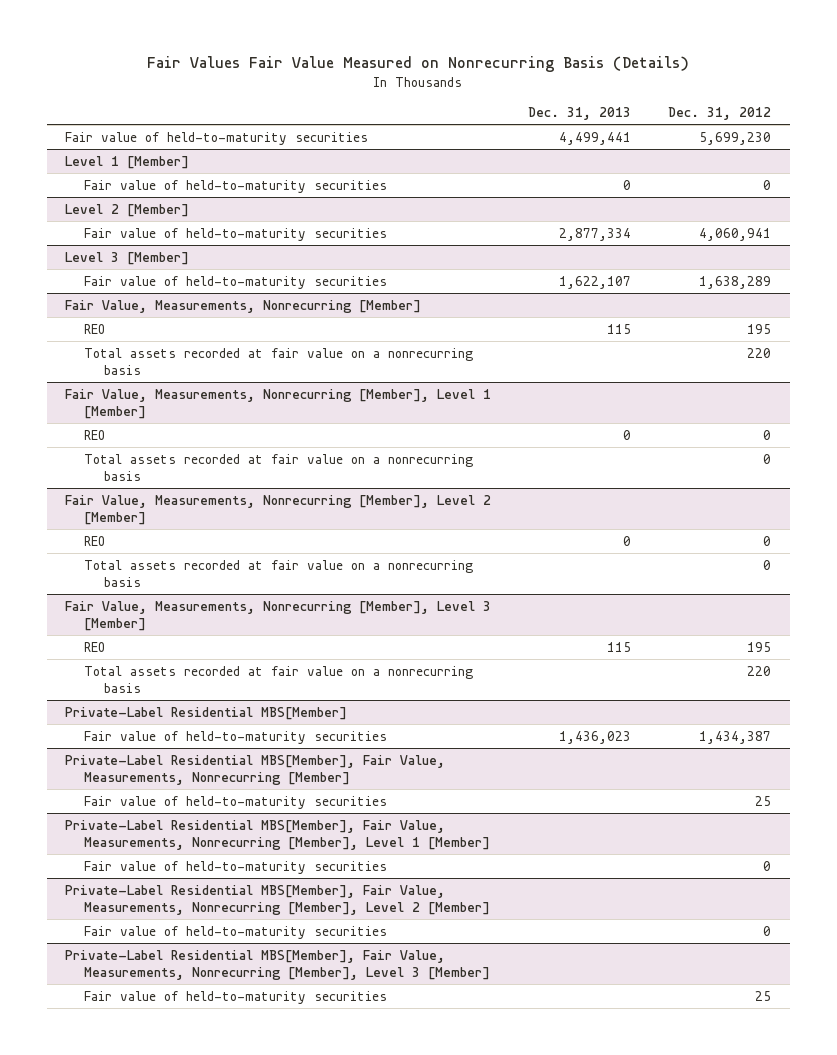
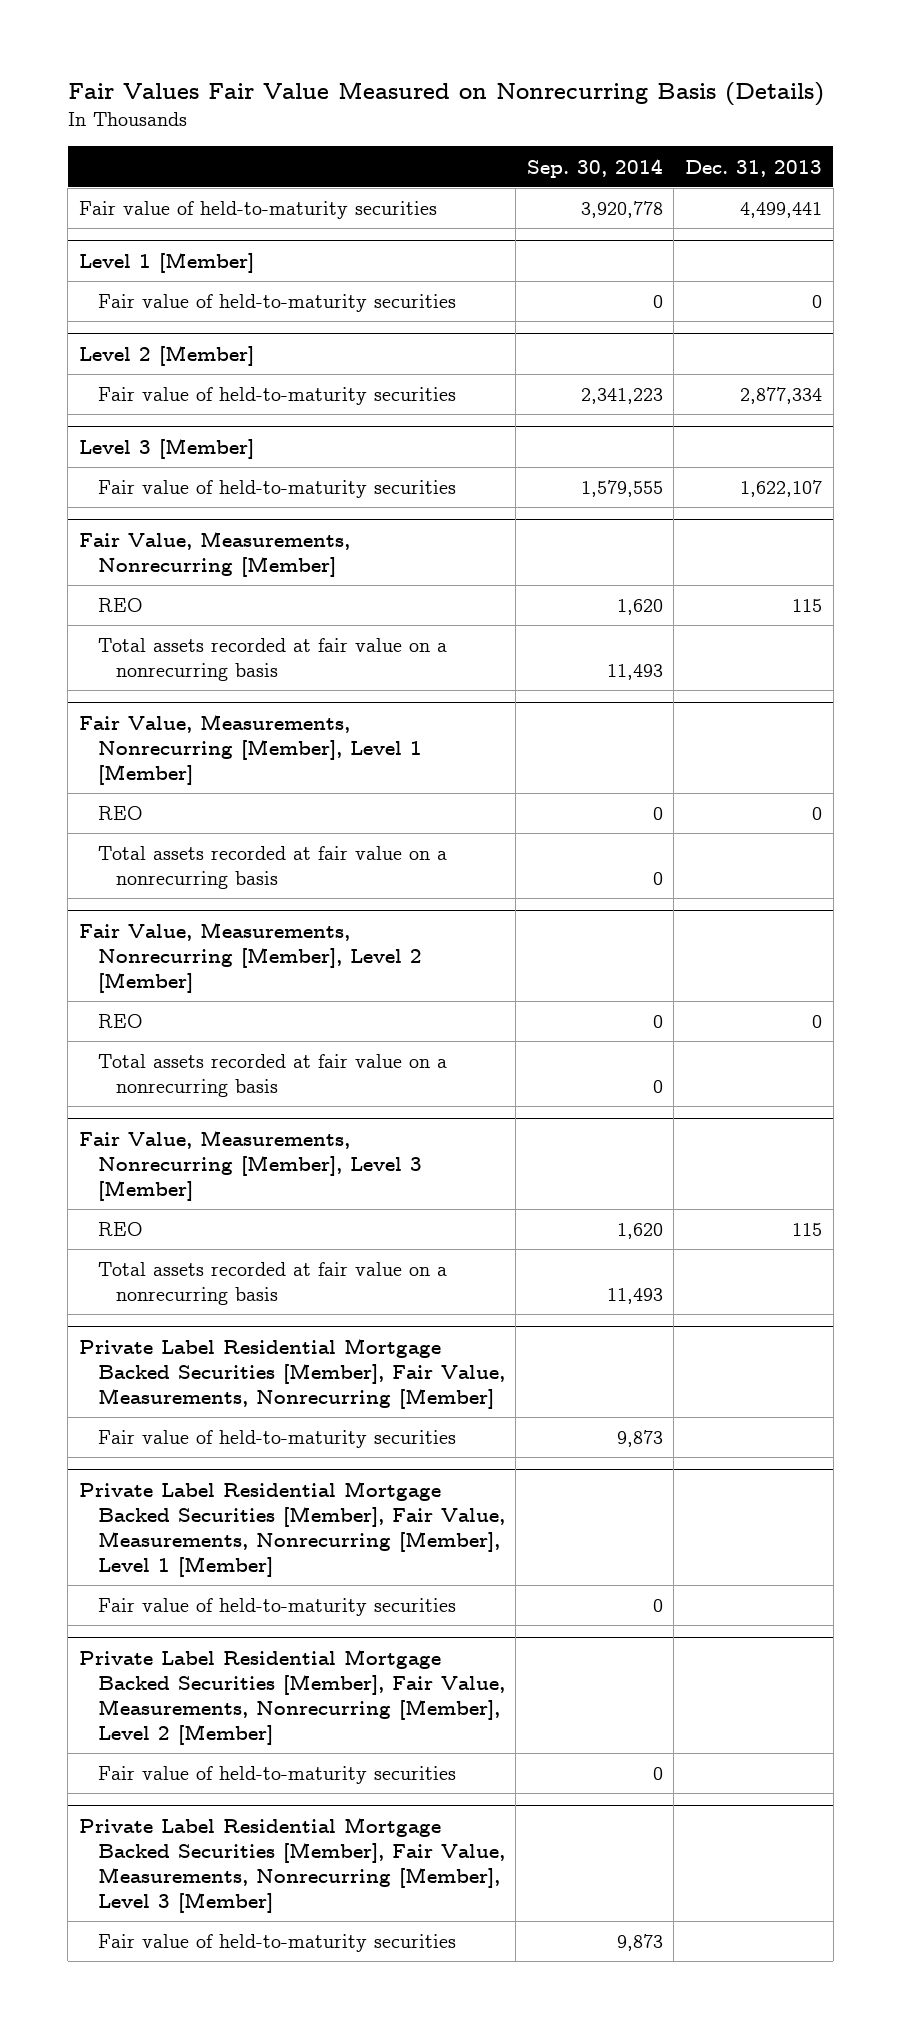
[668,107,772,121] Dec. 31, 2012 -> none
none -> [526,158,663,178] Sep. 30, 2014
[65,706,348,720] Private-Label Residential MBS[Member] -> none
[84,730,388,744] Fair value of held-to-maturity securities -> none
[65,754,446,785] Private-Label Residential MBS[Member], Fair Value, Measurements, Nonrecurring [Member] -> [78,1337,505,1409] Private Label Residential Mortgage Backed Securities [Member], Fair Value, Measurements, Nonrecurring [Member]
[65,819,491,850] Private-Label Residential MBS[Member], Fair Value, Measurements, Nonrecurring [Member], Level 1 [Member] -> [78,1480,505,1577] Private Label Residential Mortgage Backed Securities [Member], Fair Value, Measurements, Nonrecurring [Member], Level 1 [Member]
[65,884,491,915] Private-Label Residential MBS[Member], Fair Value, Measurements, Nonrecurring [Member], Level 2 [Member] -> [78,1648,505,1745] Private Label Residential Mortgage Backed Securities [Member], Fair Value, Measurements, Nonrecurring [Member], Level 2 [Member]
[65,949,491,980] Private-Label Residential MBS[Member], Fair Value, Measurements, Nonrecurring [Member], Level 3 [Member] -> [78,1816,505,1913] Private Label Residential Mortgage Backed Securities [Member], Fair Value, Measurements, Nonrecurring [Member], Level 3 [Member]

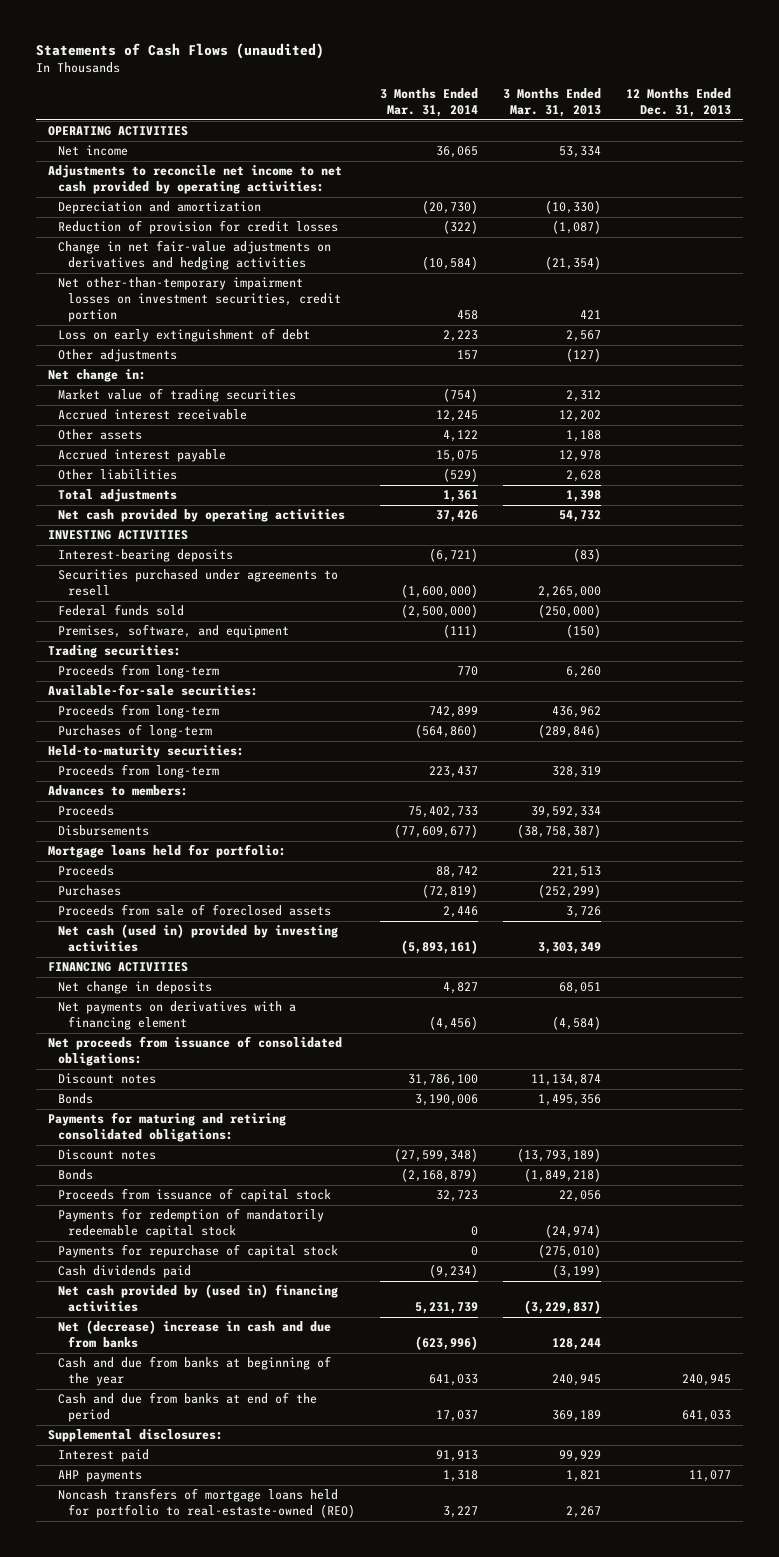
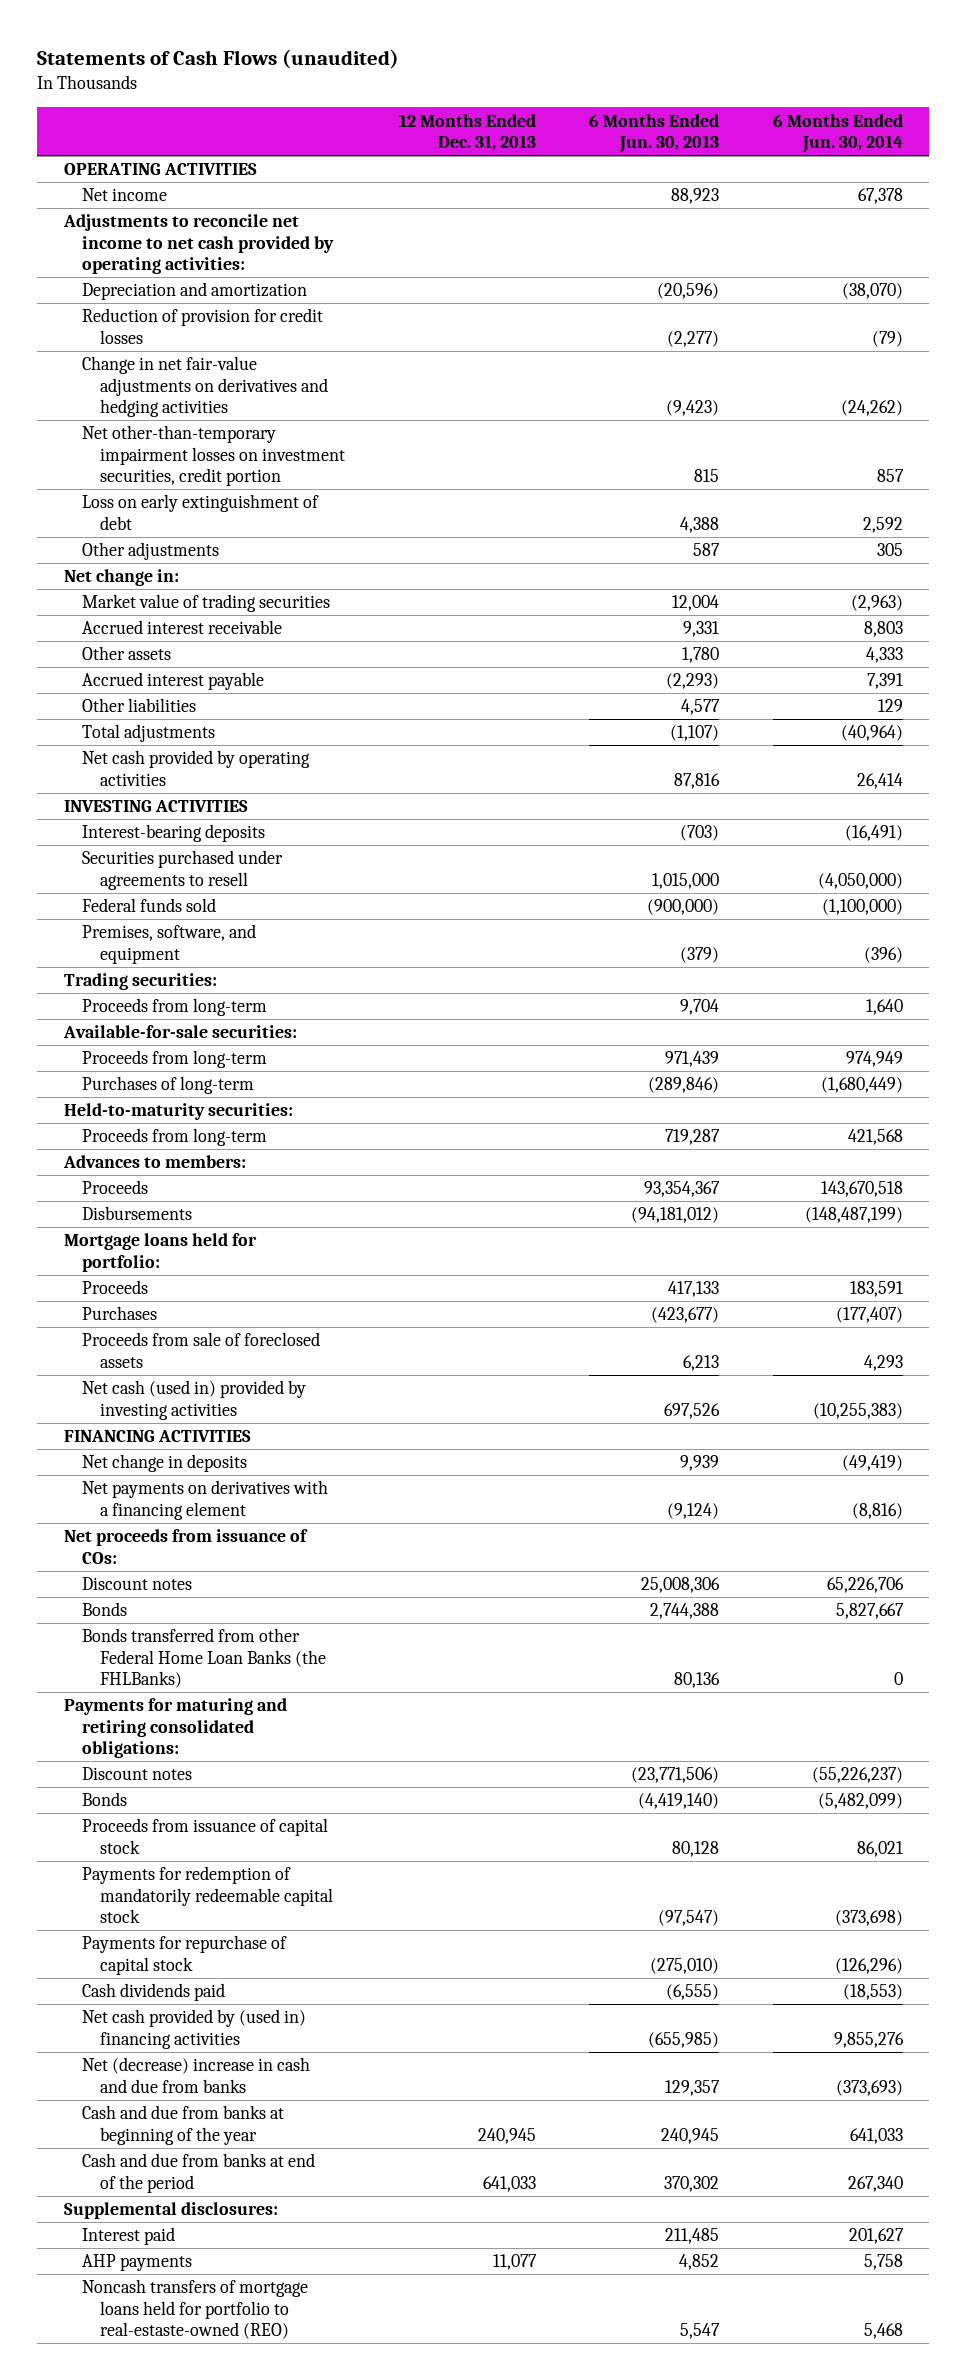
[380,88,479,118] 3 Months Ended Mar. 31, 2014 -> none
[503,88,602,118] 3 Months Ended Mar. 31, 2013 -> none
none -> [589,113,720,154] 6 Months Ended Jun. 30, 2013
none -> [772,113,903,154] 6 Months Ended Jun. 30, 2014
[48,1036,343,1067] Net proceeds from issuance of consolidated obligations: -> [63,1529,308,1564] Net proceeds from issuance of COs:
none -> [82,1628,327,1689] Bonds transferred from other Federal Home Loan Banks (the FHLBanks)

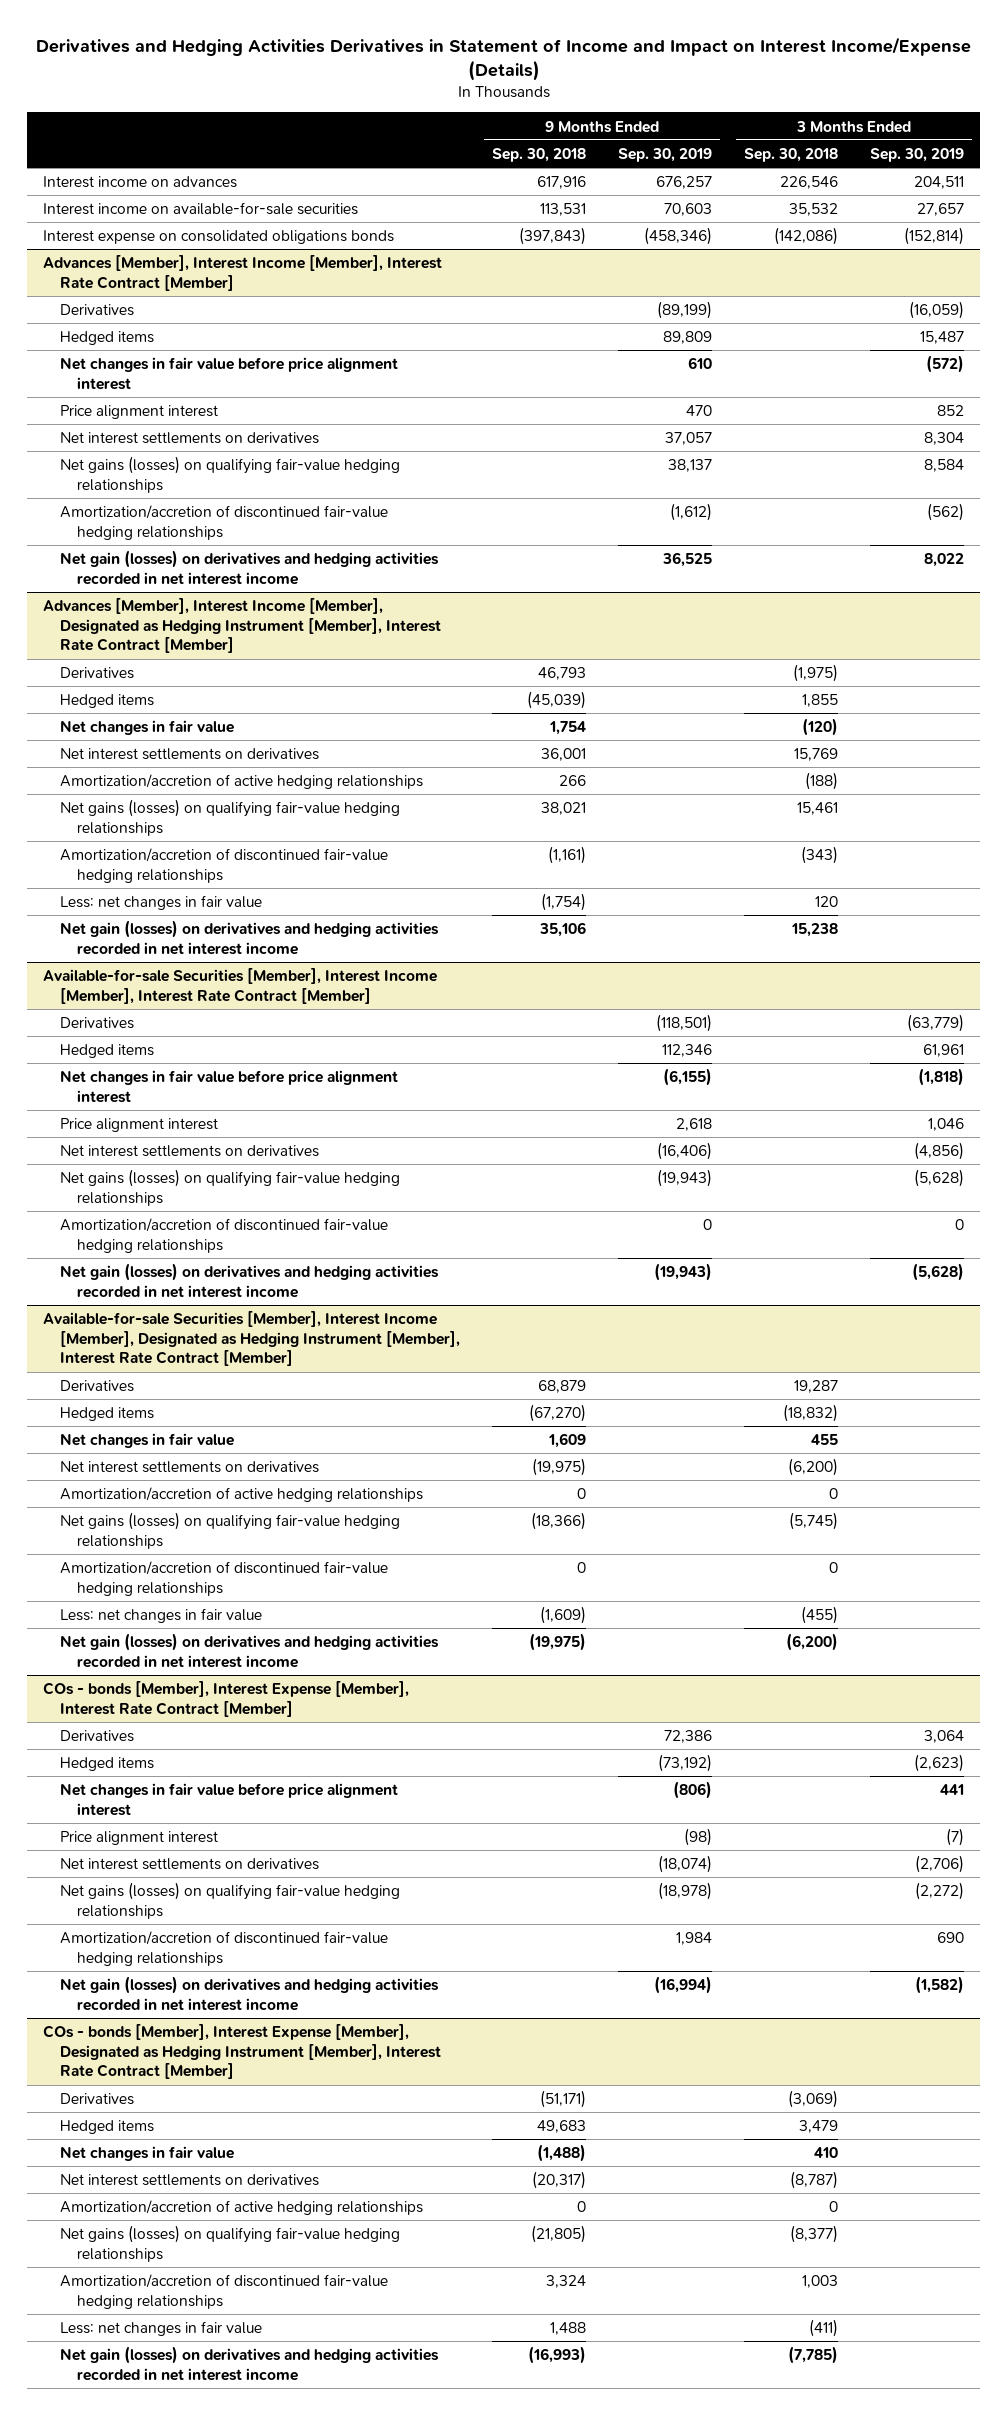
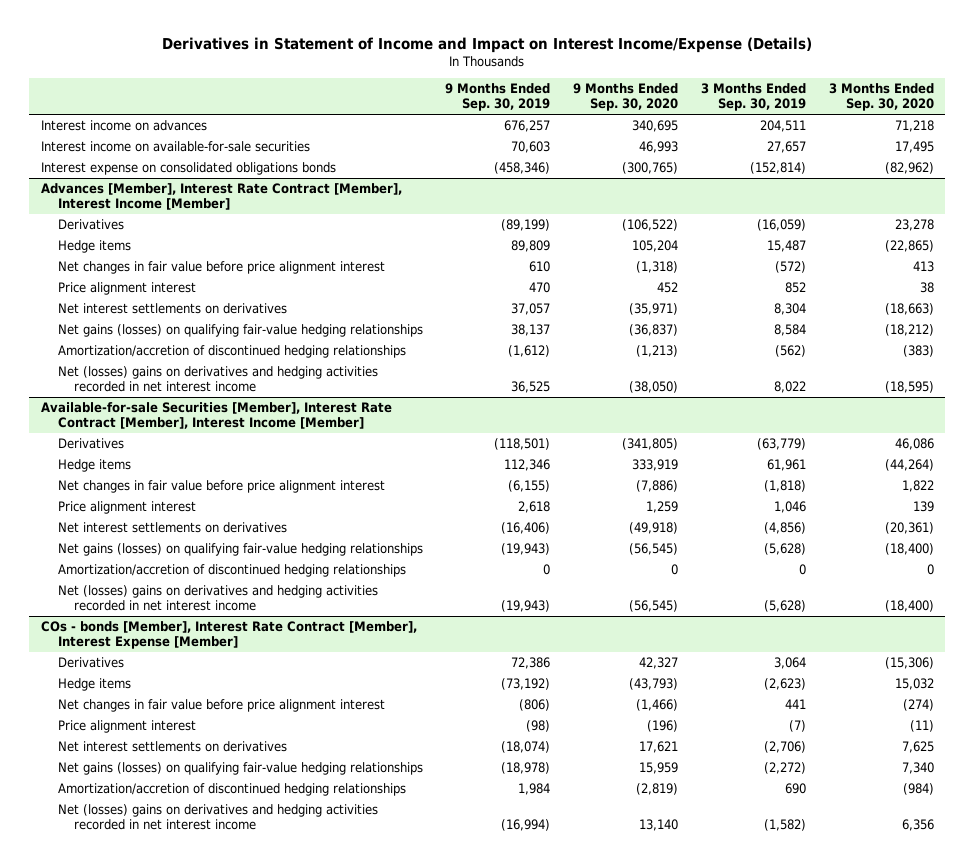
[35,36,971,81] Derivatives and Hedging Activities Derivatives in Statement of Income and Impact on Interest Income/Expense (Details) -> [162,36,813,53] Derivatives in Statement of Income and Impact on Interest Income/Expense (Details)
[492,147,587,162] Sep. 30, 2018 -> none
[744,147,839,162] Sep. 30, 2018 -> none
none -> [573,83,679,111] 9 Months Ended Sep. 30, 2020
none -> [828,83,934,111] 3 Months Ended Sep. 30, 2020
[43,255,443,291] Advances [Member], Interest Income [Member], Interest Rate Contract [Member] -> [40,183,402,210] Advances [Member], Interest Rate Contract [Member], Interest Income [Member]
[60,331,155,346] Hedged items -> [57,240,131,254] Hedge items
[43,598,442,654] Advances [Member], Interest Income [Member], Designated as Hedging Instrument [Member], Interest Rate Contract [Member] -> none
[60,667,135,680] Derivatives -> none
[60,694,155,709] Hedged items -> none
[60,720,235,736] Net changes in fair value -> none
[60,748,320,761] Net interest settlements on derivatives -> none
[60,774,424,790] Amortization/accretion of active hedging relationships -> none
[60,799,401,836] Net gains (losses) on qualifying fair-value hedging relationships -> none
[60,848,389,883] Amortization/accretion of discontinued fair-value hedging relationships -> none
[60,895,263,911] Less: net changes in fair value -> none
[60,920,440,955] Net gain (losses) on derivatives and hedging activities recorded in net interest income -> none
[60,505,389,540] Amortization/accretion of discontinued fair-value hedging relationships -> [57,345,406,359] Amortization/accretion of discontinued hedging relationships
[60,550,440,585] Net gain (losses) on derivatives and hedging activities recorded in net interest income -> [57,366,378,392] Net (losses) gains on derivatives and hedging activities recorded in net interest income
[43,968,438,1004] Available-for-sale Securities [Member], Interest Income [Member], Interest Rate Contract [Member] -> [40,402,392,429] Available-for-sale Securities [Member], Interest Rate Contract [Member], Interest Income [Member]
[60,1044,155,1059] Hedged items -> [57,459,131,473] Hedge items
[43,1311,461,1367] Available-for-sale Securities [Member], Interest Income [Member], Designated as Hedging Instrument [Member], Interest Rate Contract [Member] -> none
[60,1380,135,1393] Derivatives -> none
[60,1407,155,1422] Hedged items -> none
[60,1433,235,1449] Net changes in fair value -> none
[60,1461,320,1474] Net interest settlements on derivatives -> none
[60,1487,424,1503] Amortization/accretion of active hedging relationships -> none
[60,1512,401,1549] Net gains (losses) on qualifying fair-value hedging relationships -> none
[60,1561,389,1596] Amortization/accretion of discontinued fair-value hedging relationships -> none
[60,1608,263,1624] Less: net changes in fair value -> none
[60,1633,440,1668] Net gain (losses) on derivatives and hedging activities recorded in net interest income -> none
[60,1218,389,1253] Amortization/accretion of discontinued fair-value hedging relationships -> [57,564,406,578] Amortization/accretion of discontinued hedging relationships
[60,1263,440,1298] Net gain (losses) on derivatives and hedging activities recorded in net interest income -> [57,585,378,611] Net (losses) gains on derivatives and hedging activities recorded in net interest income
[43,1681,410,1717] COs - bonds [Member], Interest Expense [Member], Interest Rate Contract [Member] -> [40,621,417,649] COs - bonds [Member], Interest Rate Contract [Member], Interest Expense [Member]
[60,1757,155,1772] Hedged items -> [57,678,131,692] Hedge items
[43,2024,442,2080] COs - bonds [Member], Interest Expense [Member], Designated as Hedging Instrument [Member], Interest Rate Contract [Member] -> none
[60,2093,135,2106] Derivatives -> none
[60,2120,155,2135] Hedged items -> none
[60,2146,235,2162] Net changes in fair value -> none
[60,2174,320,2187] Net interest settlements on derivatives -> none
[60,2200,424,2216] Amortization/accretion of active hedging relationships -> none
[60,2225,401,2262] Net gains (losses) on qualifying fair-value hedging relationships -> none
[60,2274,389,2309] Amortization/accretion of discontinued fair-value hedging relationships -> none
[60,2321,263,2337] Less: net changes in fair value -> none
[60,2346,440,2381] Net gain (losses) on derivatives and hedging activities recorded in net interest income -> none
[60,1931,389,1966] Amortization/accretion of discontinued fair-value hedging relationships -> [57,783,406,797] Amortization/accretion of discontinued hedging relationships
[60,1976,440,2011] Net gain (losses) on derivatives and hedging activities recorded in net interest income -> [57,804,378,830] Net (losses) gains on derivatives and hedging activities recorded in net interest income

